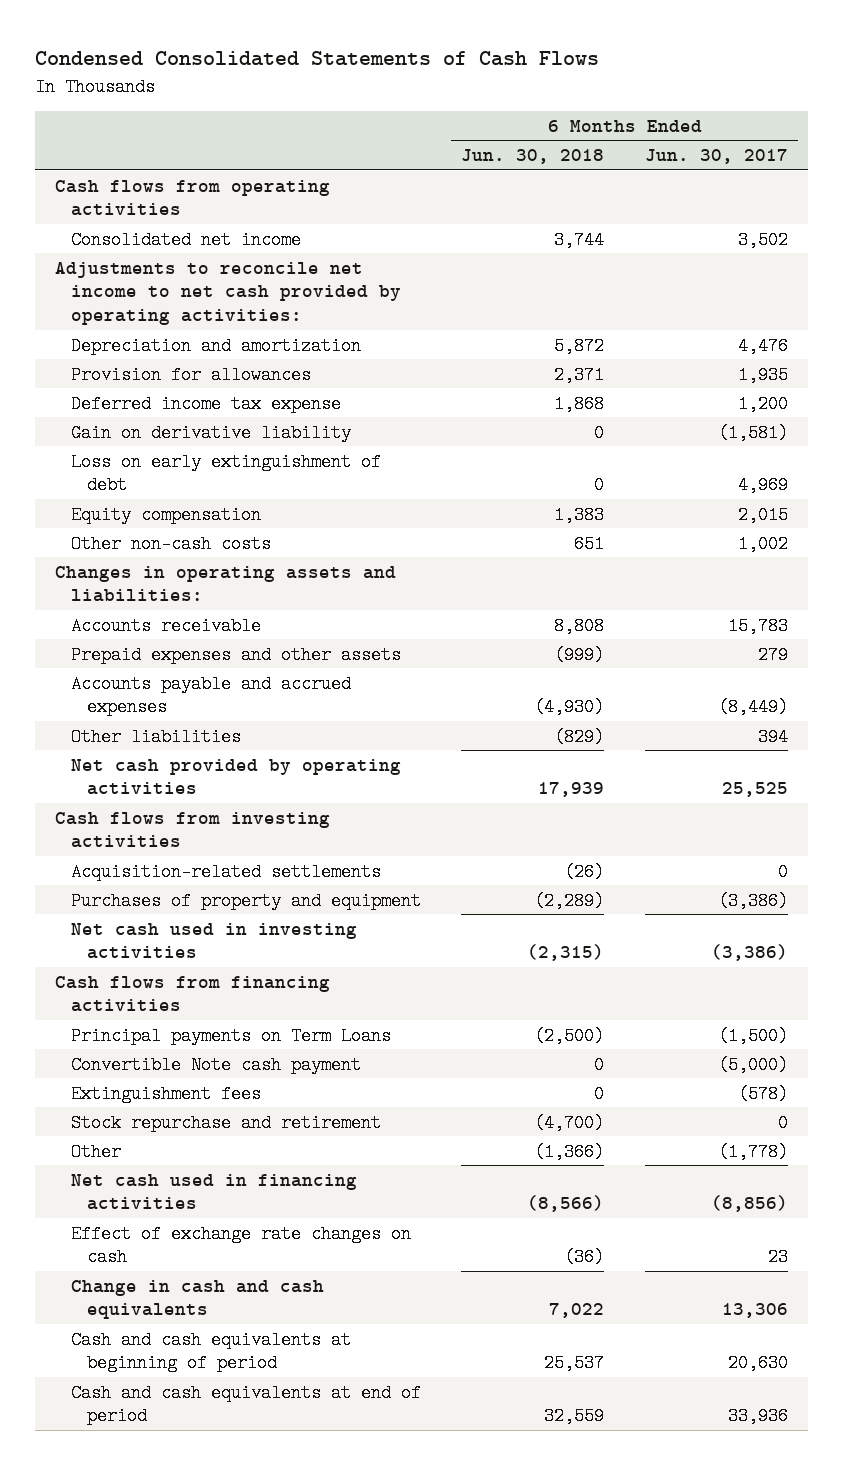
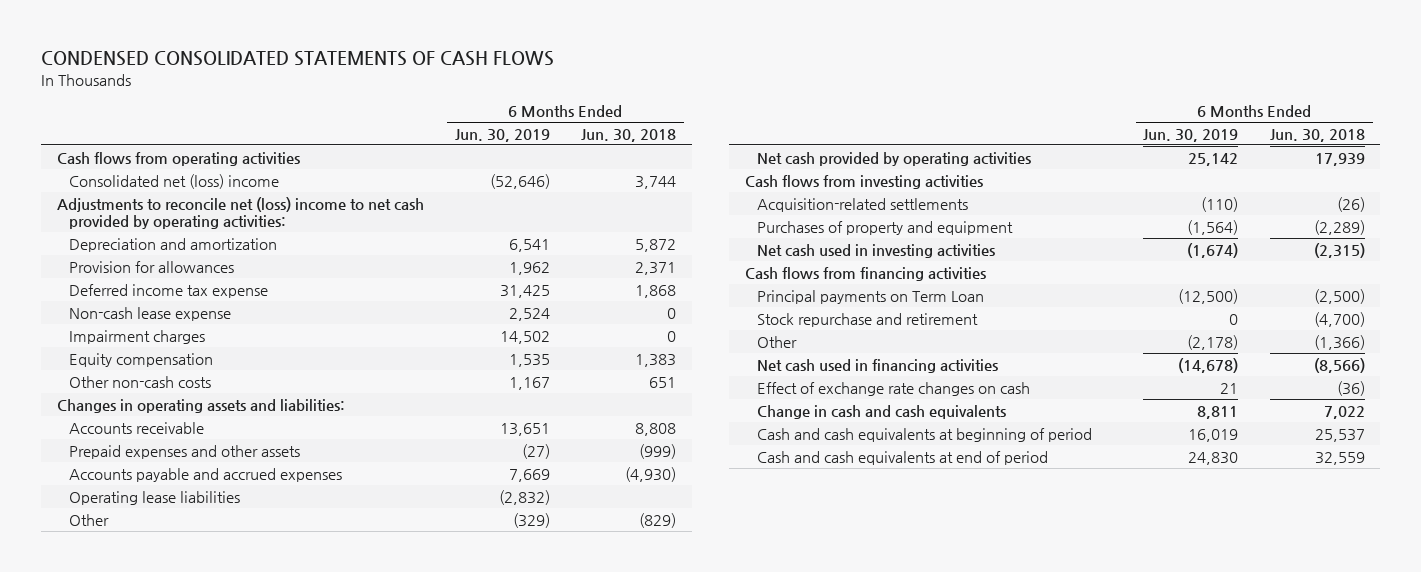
[35,51,600,67] Condensed Consolidated Statements of Cash Flows -> [40,51,554,67] CONDENSED CONSOLIDATED STATEMENTS OF CASH FLOWS
[644,148,788,164] Jun. 30, 2017 -> none
none -> [454,128,550,142] Jun. 30, 2019
[71,230,302,249] Consolidated net income -> [68,173,279,189] Consolidated net (loss) income
[55,261,402,326] Adjustments to reconcile net income to net cash provided by operating activities: -> [56,196,424,229] Adjustments to reconcile net (loss) income to net cash provided by operating activities:
[71,423,352,442] Gain on derivative liability -> none
[71,452,382,495] Loss on early extinguishment of debt -> none
none -> [68,306,231,321] Non-cash lease expense
none -> [68,329,205,344] Impairment charges
none -> [68,490,240,505] Operating lease liabilities
[71,727,242,746] Other liabilities -> [68,513,109,526] Other
[71,1055,362,1074] Convertible Note cash payment -> none
[71,1084,262,1103] Extinguishment fees -> none
[71,1026,392,1045] Principal payments on Term Loans -> [757,289,985,304] Principal payments on Term Loan

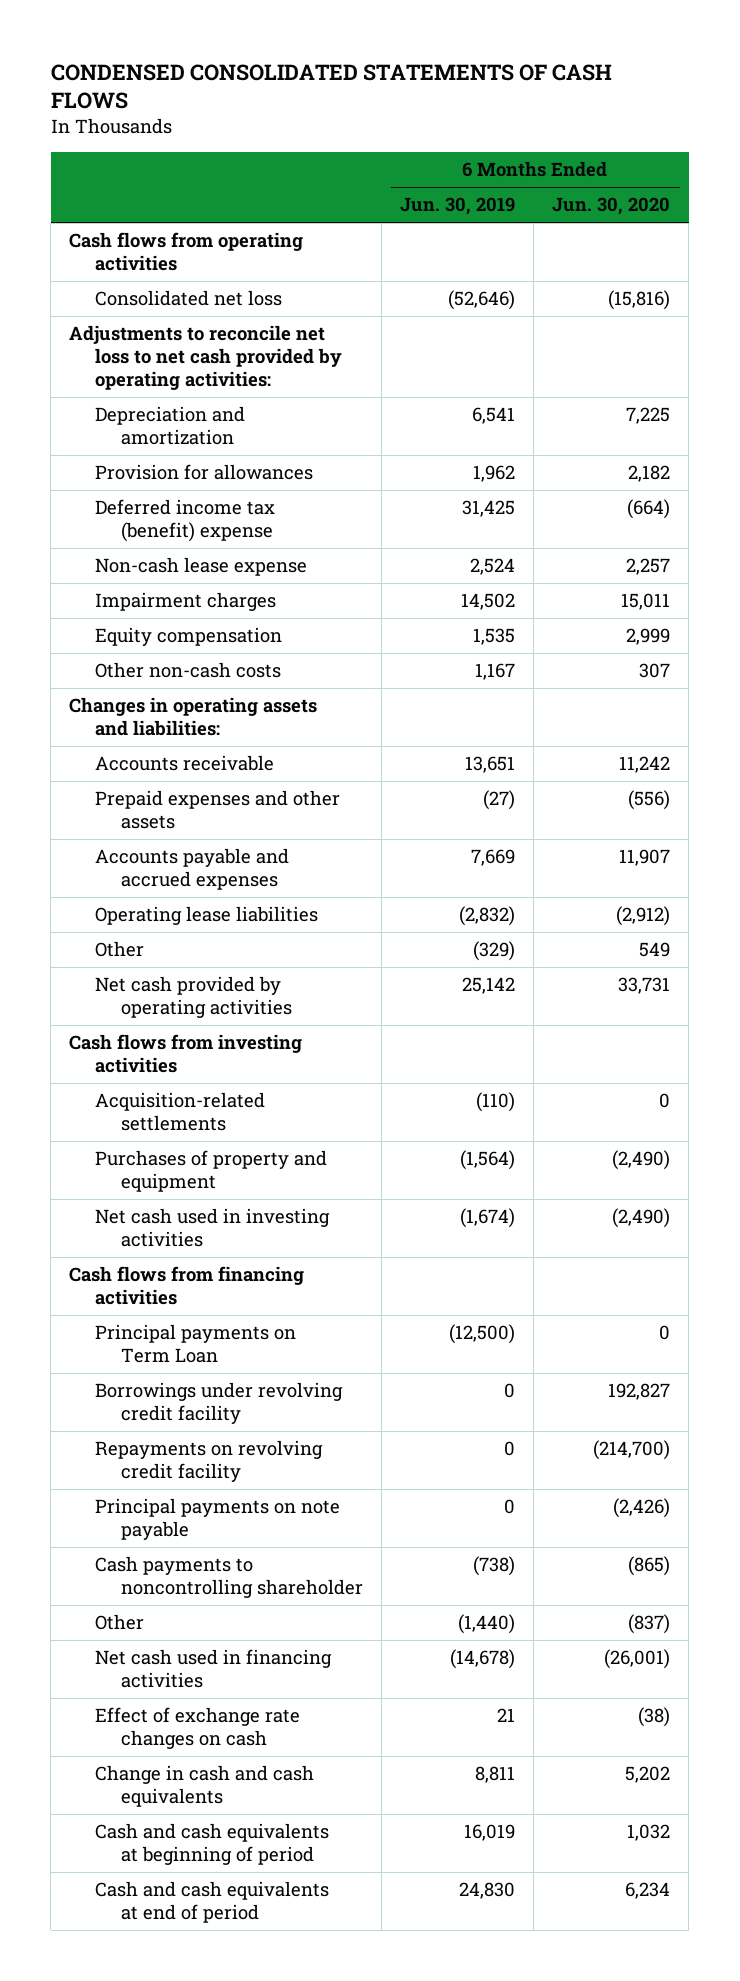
[581,128,677,142] Jun. 30, 2018 -> none
none -> [552,197,671,216] Jun. 30, 2020
[68,173,279,189] Consolidated net (loss) income -> [95,290,283,307] Consolidated net loss
[56,196,424,229] Adjustments to reconcile net (loss) income to net cash provided by operating activities: -> [69,325,343,390] Adjustments to reconcile net loss to net cash provided by operating activities:
[68,283,268,298] Deferred income tax expense -> [95,499,276,543] Deferred income tax (benefit) expense
[757,312,979,327] Stock repurchase and retirement -> none
none -> [95,1382,344,1425] Borrowings under revolving credit facility
none -> [95,1440,324,1483] Repayments on revolving credit facility
none -> [95,1498,341,1541] Principal payments on note payable
none -> [95,1556,363,1599] Cash payments to noncontrolling shareholder
[1187,334,1239,350] (2,178) -> [457,1614,515,1635] (1,440)

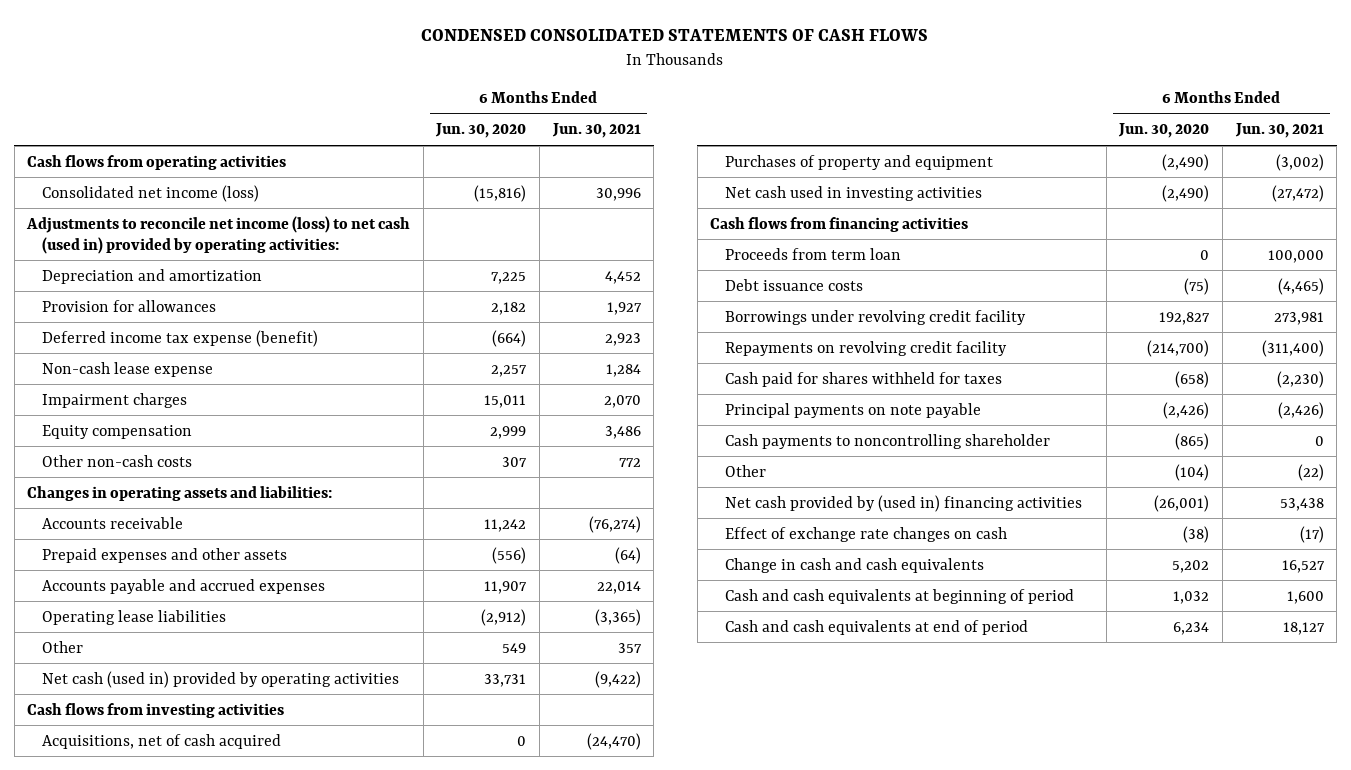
[399,197,515,216] Jun. 30, 2019 -> none
none -> [551,123,641,139] Jun. 30, 2021
[95,290,283,307] Consolidated net loss -> [41,184,259,202] Consolidated net income (loss)
[69,325,343,390] Adjustments to reconcile net loss to net cash provided by operating activities: -> [26,215,411,254] Adjustments to reconcile net income (loss) to net cash (used in) provided by operating activities:
[95,499,276,543] Deferred income tax (benefit) expense -> [41,329,318,347] Deferred income tax expense (benefit)
[95,976,292,1019] Net cash provided by operating activities -> [41,670,399,688] Net cash (used in) provided by operating activities
[95,1092,266,1132] Acquisition-related settlements -> none
none -> [41,733,281,749] Acquisitions, net of cash acquired
[95,1324,297,1364] Principal payments on Term Loan -> none
none -> [724,247,901,260] Proceeds from term loan
none -> [724,278,863,291] Debt issuance costs
none -> [724,371,1002,387] Cash paid for shares withheld for taxes
[628,1614,671,1635] (837) -> [1175,463,1210,481] (104)
[95,1649,333,1689] Net cash used in financing activities -> [724,494,1082,512] Net cash provided by (used in) financing activities

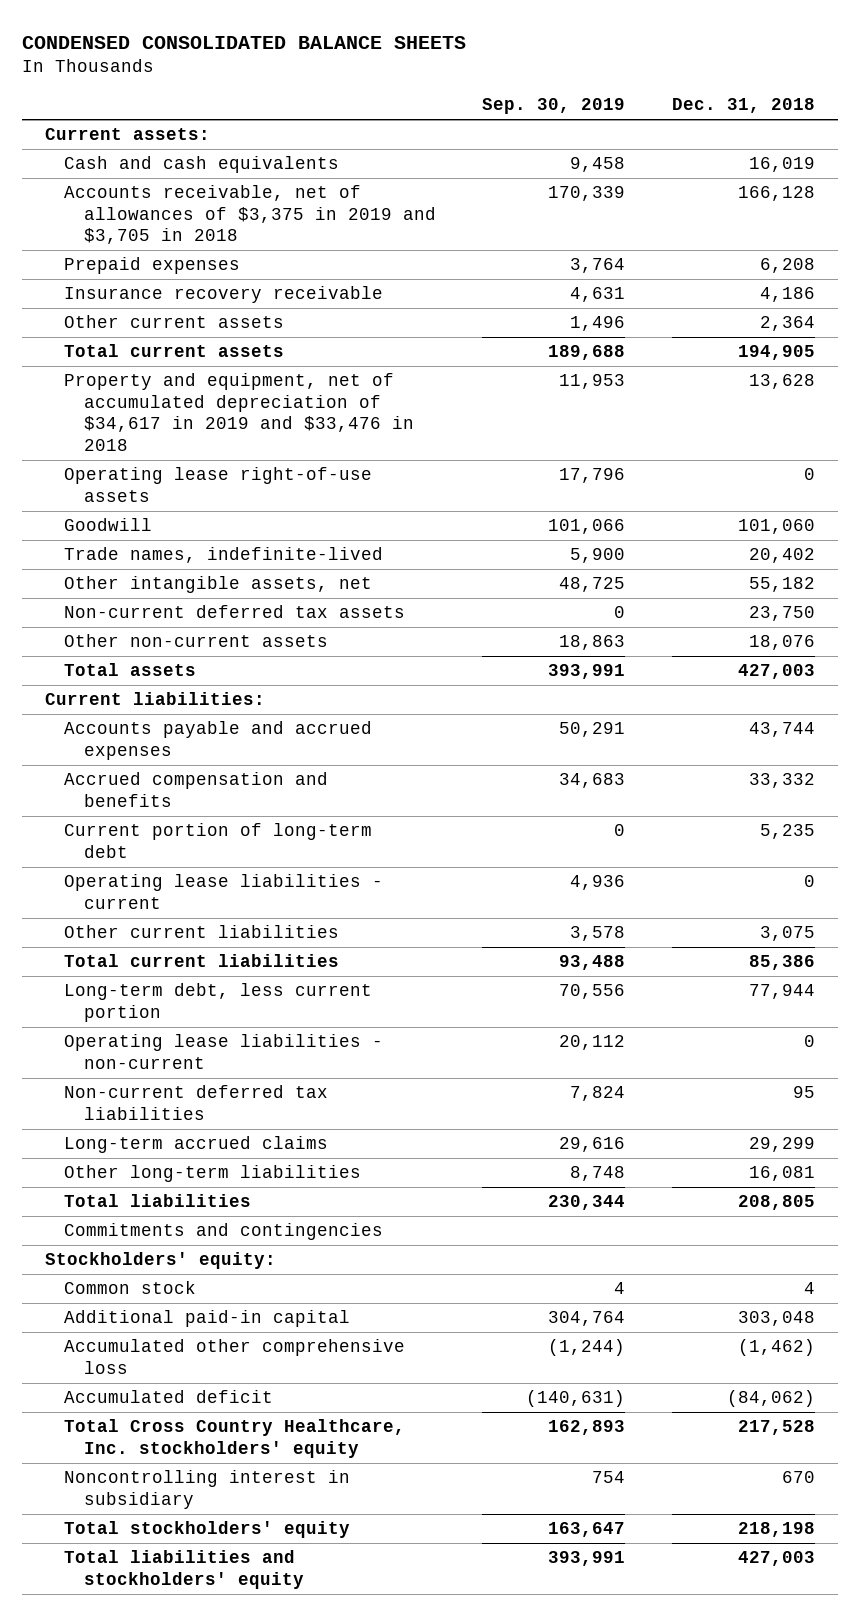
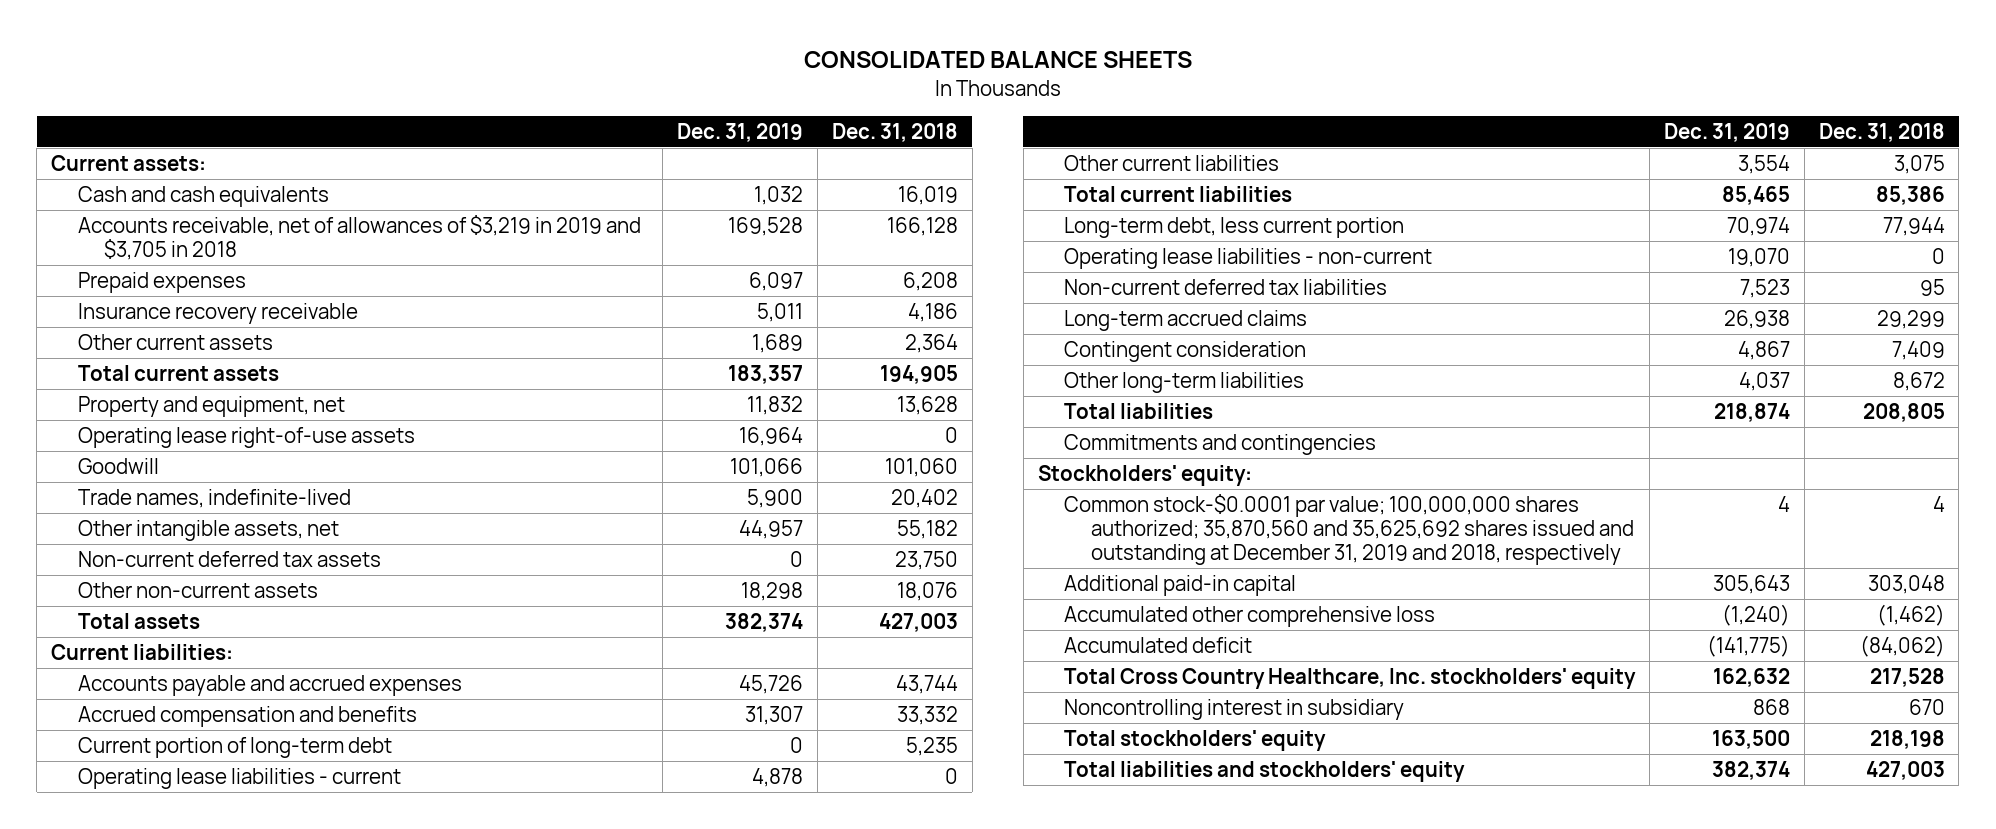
[21,35,466,49] CONDENSED CONSOLIDATED BALANCE SHEETS -> [803,51,1192,69] CONSOLIDATED BALANCE SHEETS
[482,98,626,115] Sep. 30, 2019 -> none
none -> [677,122,804,142] Dec. 31, 2019
[64,185,437,245] Accounts receivable, net of allowances of $3,375 in 2019 and $3,705 in 2018 -> [77,214,641,261] Accounts receivable, net of allowances of $3,219 in 2019 and $3,705 in 2018
[64,373,415,451] Property and equipment, net of accumulated depreciation of $34,617 in 2019 and $33,476 in 2018 -> [77,395,345,417] Property and equipment, net
none -> [1064,340,1307,362] Contingent consideration
[748,1166,815,1182] 16,081 -> [1892,371,1945,391] 8,672
[64,1281,197,1295] Common stock -> [1064,493,1634,566] Common stock-$0.0001 par value; 100,000,000 shares authorized; 35,870,560 and 35,625,692 shares issued and outstanding at December 31, 2019 and 2018, respectively

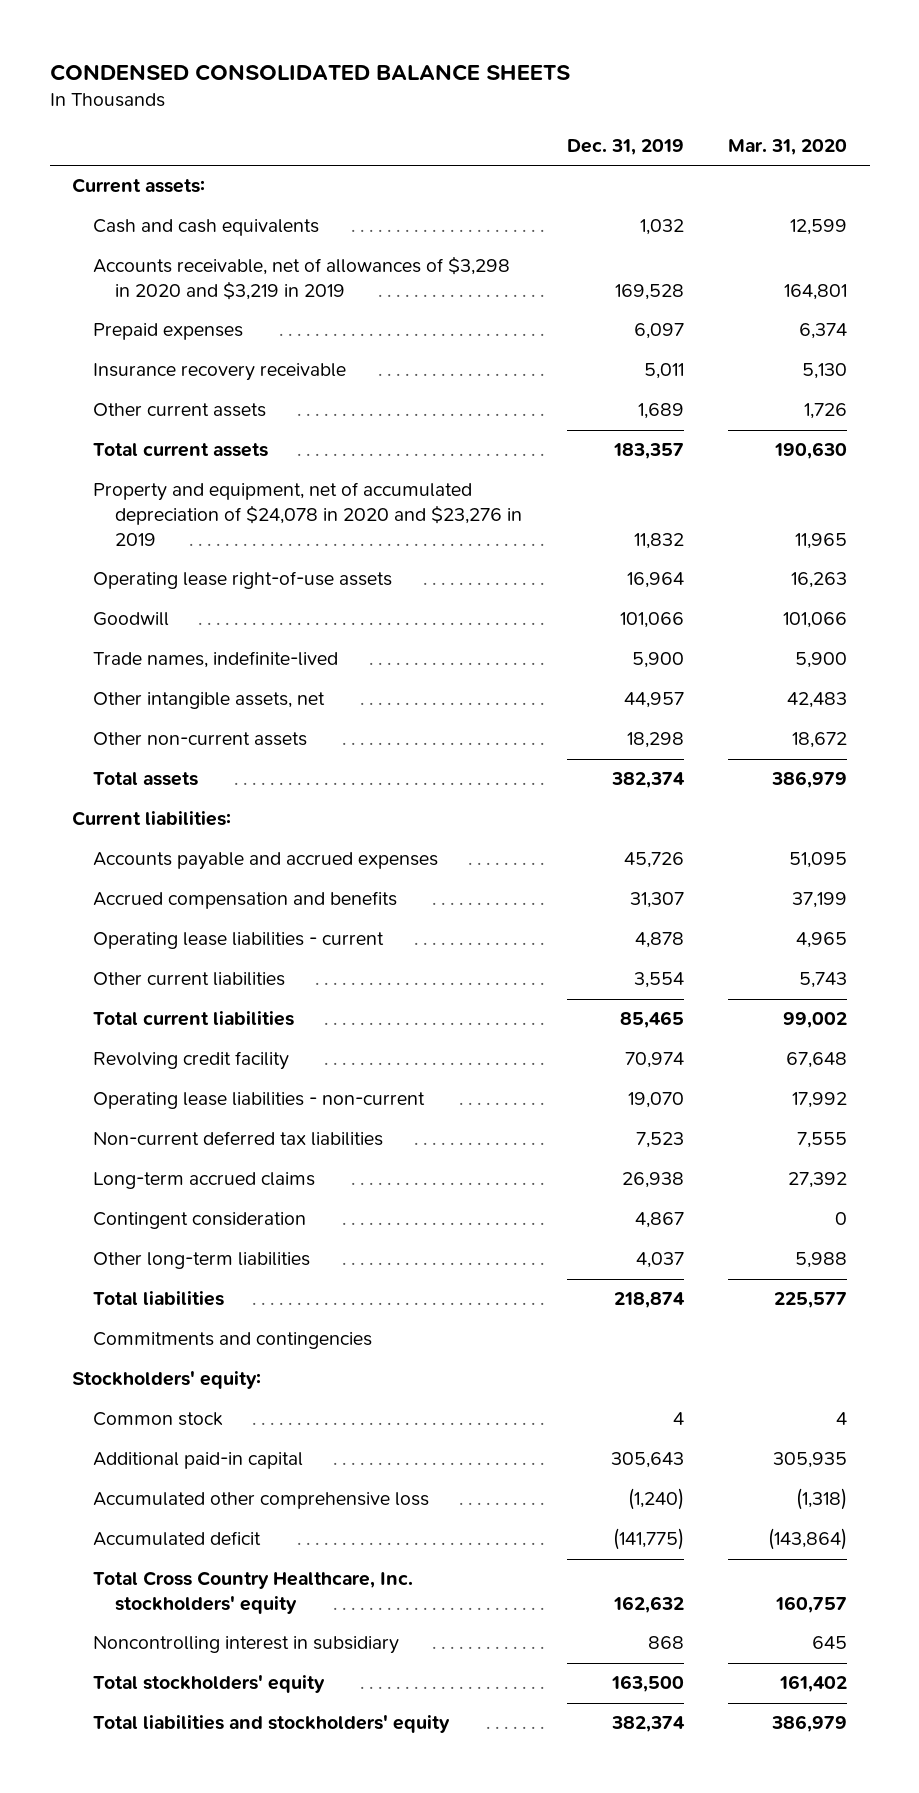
[803,51,1192,69] CONSOLIDATED BALANCE SHEETS -> [49,63,570,81] CONDENSED CONSOLIDATED BALANCE SHEETS
[831,122,958,142] Dec. 31, 2018 -> none
none -> [728,138,848,155] Mar. 31, 2020
[77,214,641,261] Accounts receivable, net of allowances of $3,219 in 2019 and $3,705 in 2018 -> [93,256,511,301] Accounts receivable, net of allowances of $3,298 in 2020 and $3,219 in 2019
[77,395,345,417] Property and equipment, net -> [93,482,522,546] Property and equipment, net of accumulated depreciation of $24,078 in 2020 and $23,276 in 2019
[77,550,381,567] Non-current deferred tax assets -> none
[77,736,392,758] Current portion of long-term debt -> none
[1064,216,1405,238] Long-term debt, less current portion -> [93,1051,290,1071] Revolving credit facility
[1064,493,1634,566] Common stock-$0.0001 par value; 100,000,000 shares authorized; 35,870,560 and 35,625,692 shares issued and outstanding at December 31, 2019 and 2018, respectively -> [93,1412,224,1427] Common stock

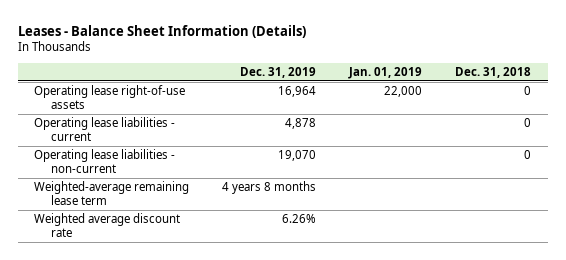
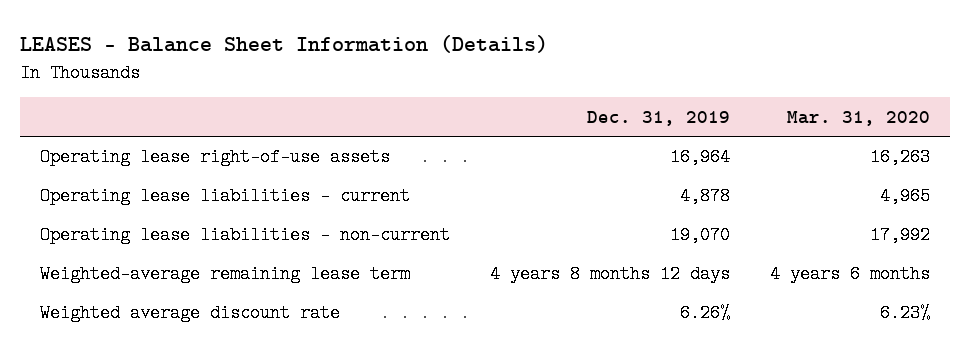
[17,24,306,38] Leases - Balance Sheet Information (Details) -> [20,34,549,53] LEASES - Balance Sheet Information (Details)
[348,66,423,79] Jan. 01, 2019 -> none
[455,66,532,78] Dec. 31, 2018 -> none
none -> [787,110,931,126] Mar. 31, 2020
[222,181,317,195] 4 years 8 months -> [490,265,731,284] 4 years 8 months 12 days

